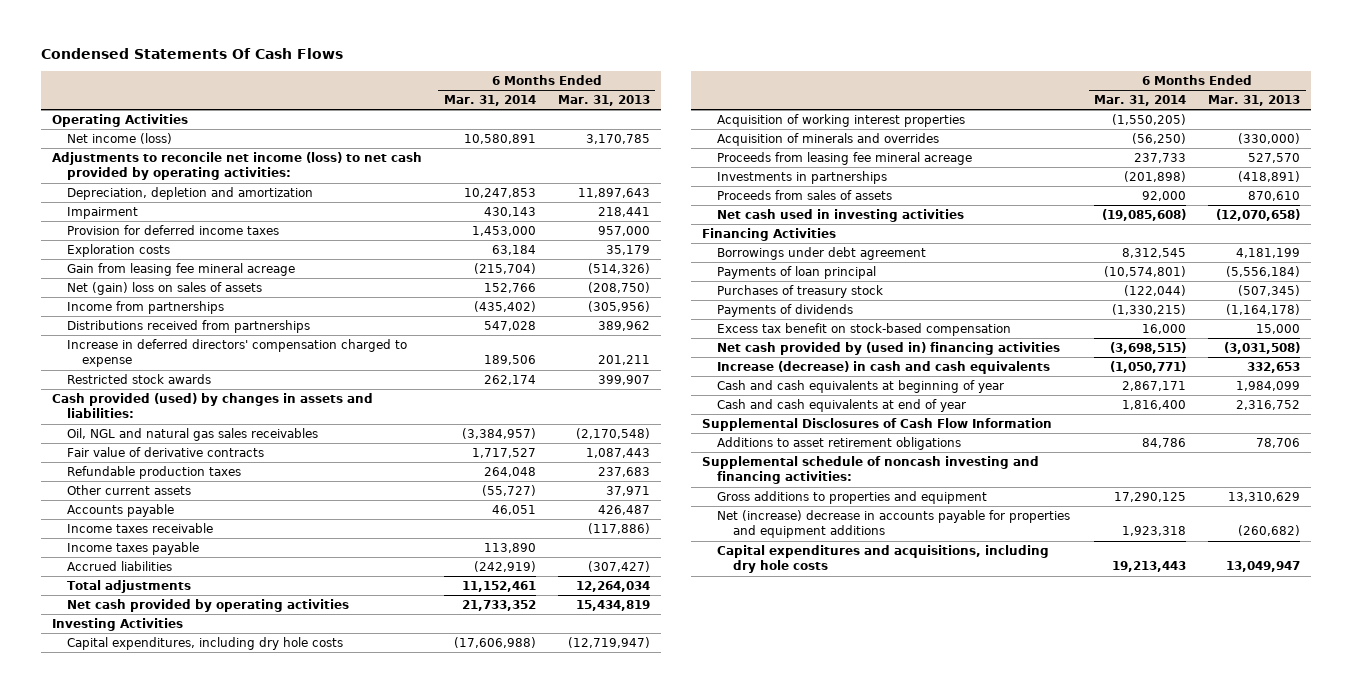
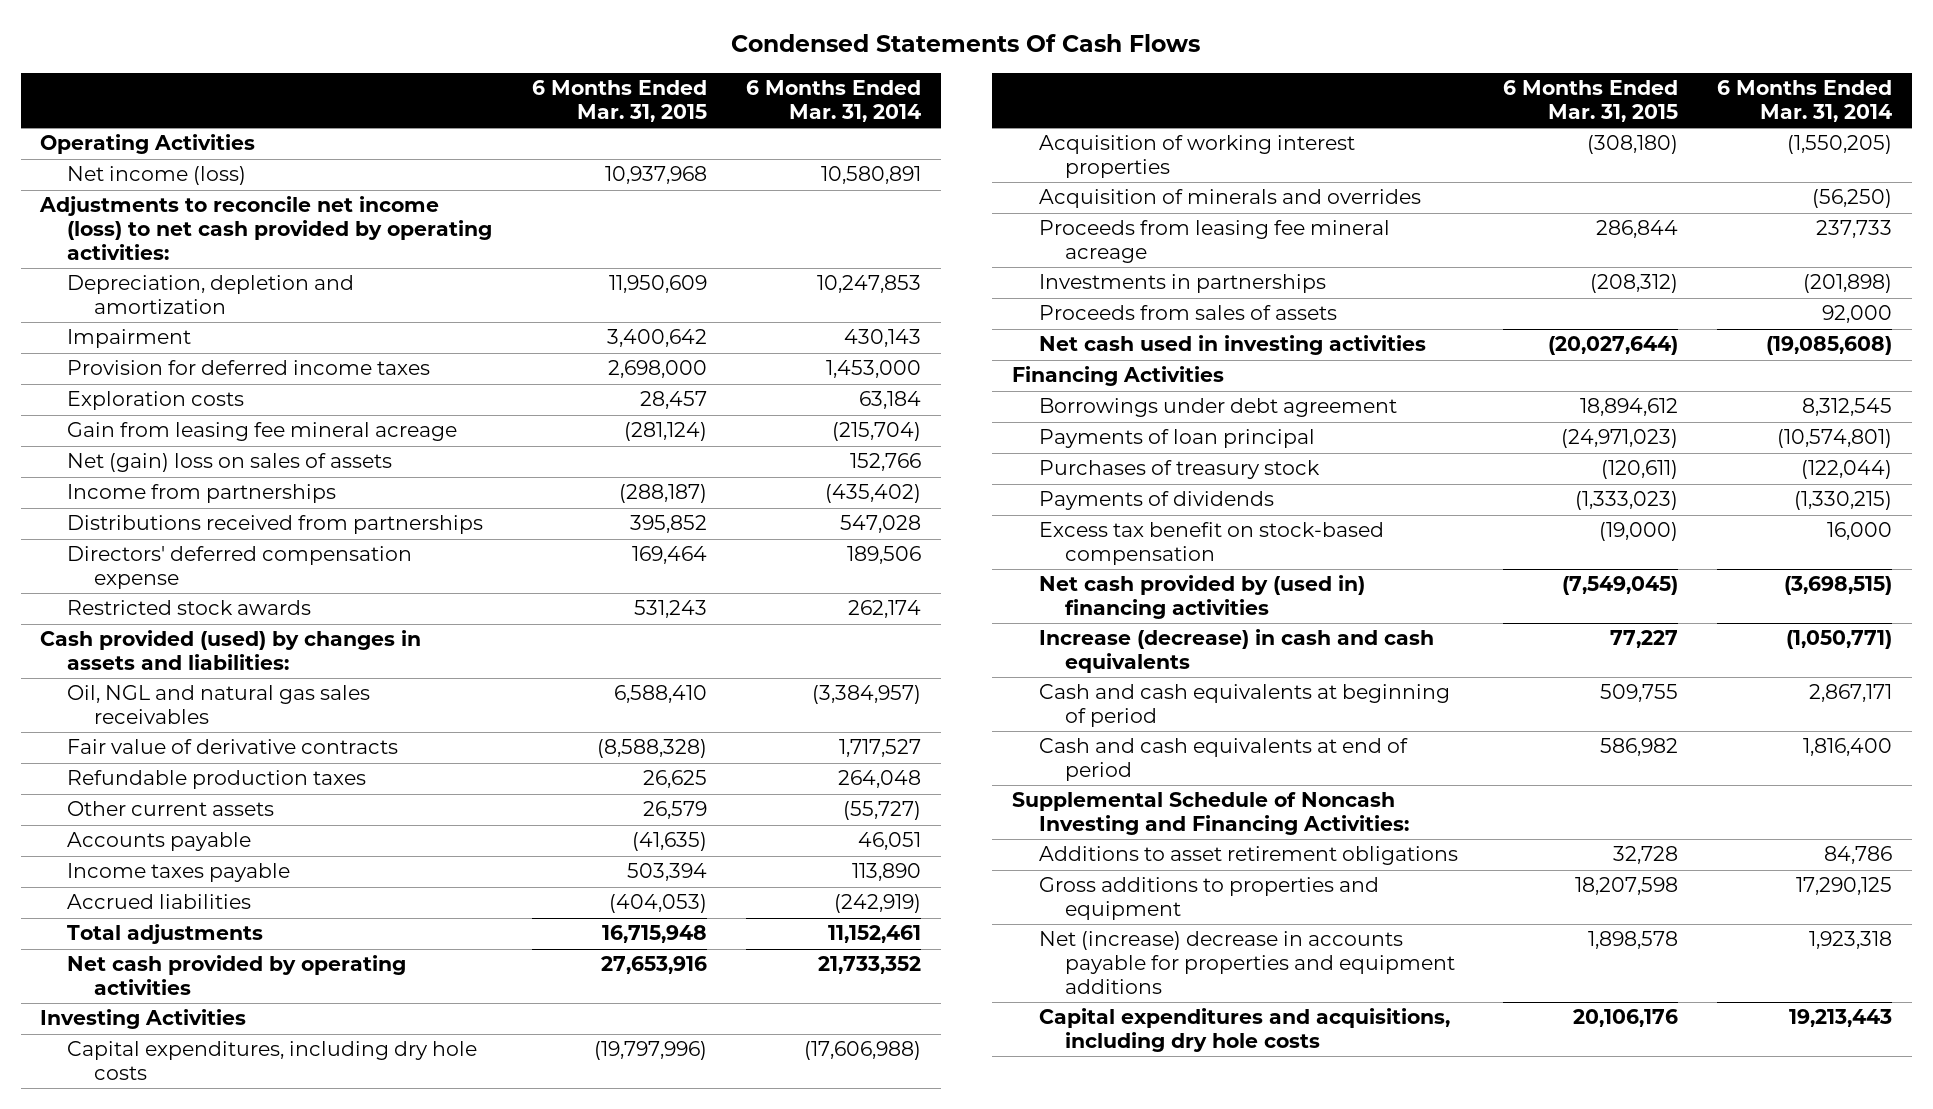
[557,95,650,107] Mar. 31, 2013 -> none
none -> [531,80,707,123] 6 Months Ended Mar. 31, 2015
[66,338,407,368] Increase in deferred directors' compensation charged to expense -> [67,546,413,590] Directors' deferred compensation expense
[66,522,213,533] Income taxes receivable -> none
[702,417,1053,431] Supplemental Disclosures of Cash Flow Information -> none
[717,379,1005,393] Cash and cash equivalents at beginning of year -> [1038,684,1450,728] Cash and cash equivalents at beginning of period
[717,398,967,412] Cash and cash equivalents at end of year -> [1038,738,1408,782] Cash and cash equivalents at end of period
none -> [1011,792,1409,836] Supplemental Schedule of Noncash Investing and Financing Activities:
[702,455,1040,485] Supplemental schedule of noncash investing and financing activities: -> none

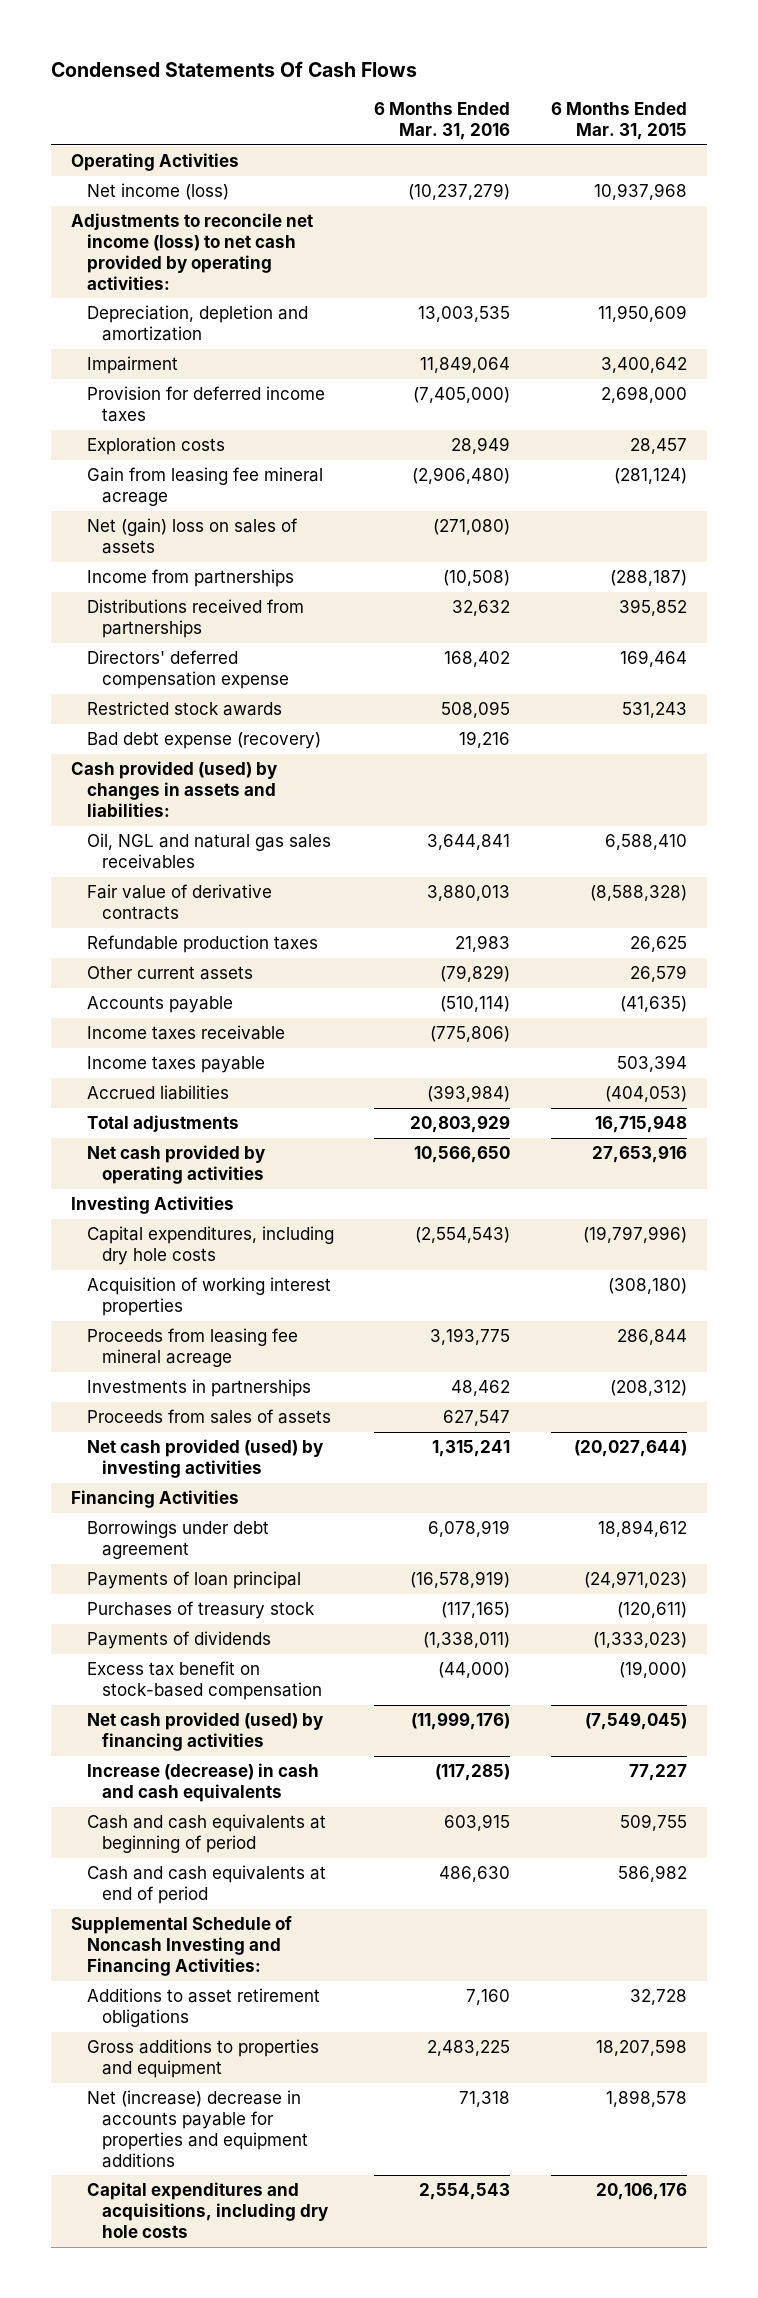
[745,80,921,123] 6 Months Ended Mar. 31, 2014 -> none
none -> [374,102,511,140] 6 Months Ended Mar. 31, 2016
none -> [86,732,321,750] Bad debt expense (recovery)
none -> [86,1025,285,1041] Income taxes receivable
[1038,189,1421,209] Acquisition of minerals and overrides -> none
[1038,335,1426,356] Net cash used in investing activities -> [86,1439,323,1478] Net cash provided (used) by investing activities
[1038,575,1365,620] Net cash provided by (used in) financing activities -> [86,1712,323,1751] Net cash provided (used) by financing activities

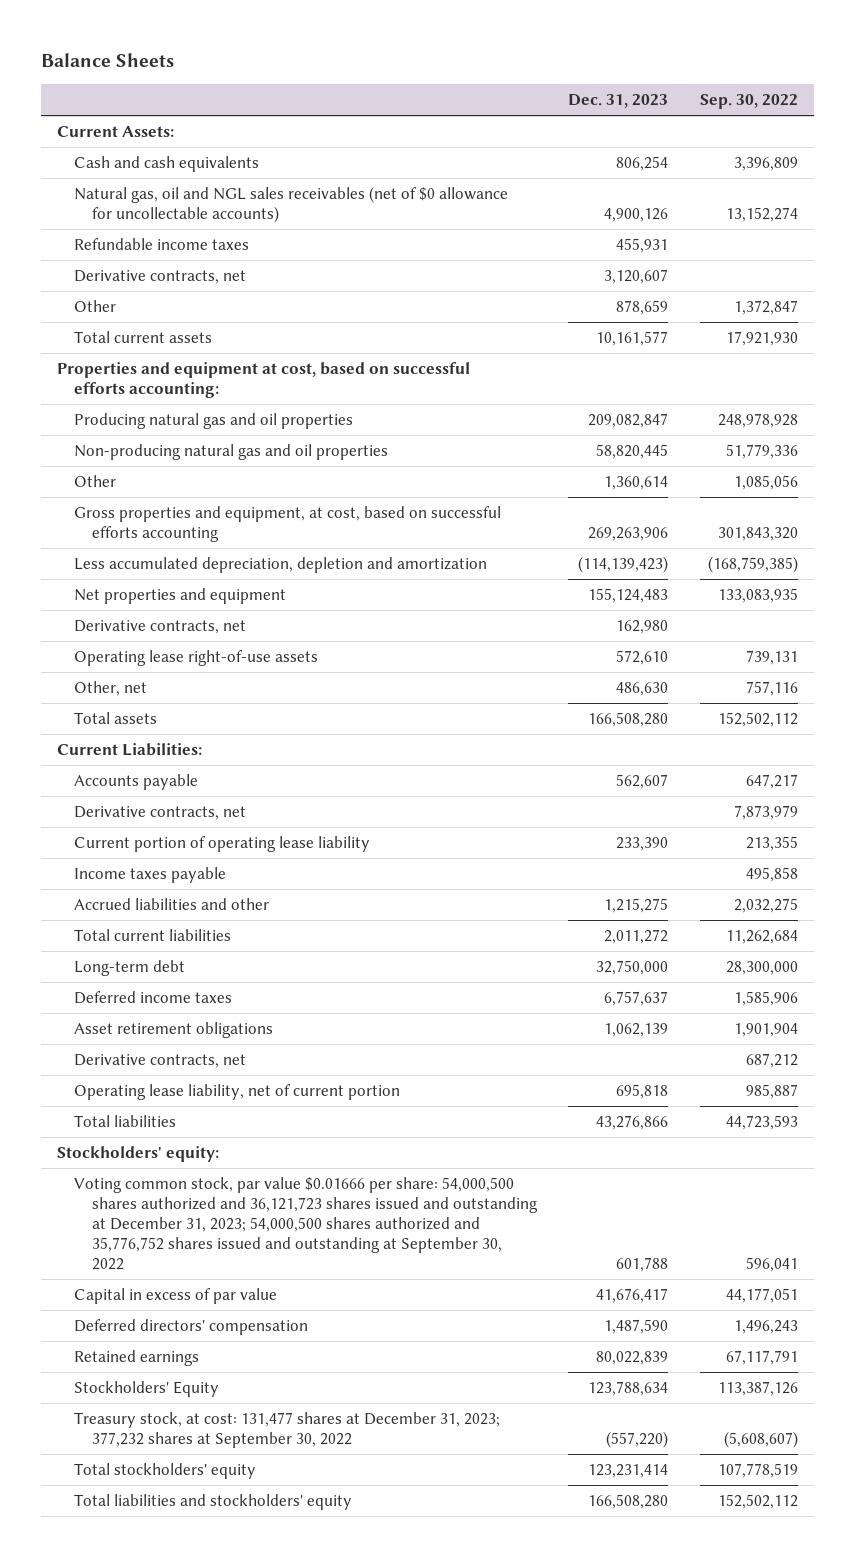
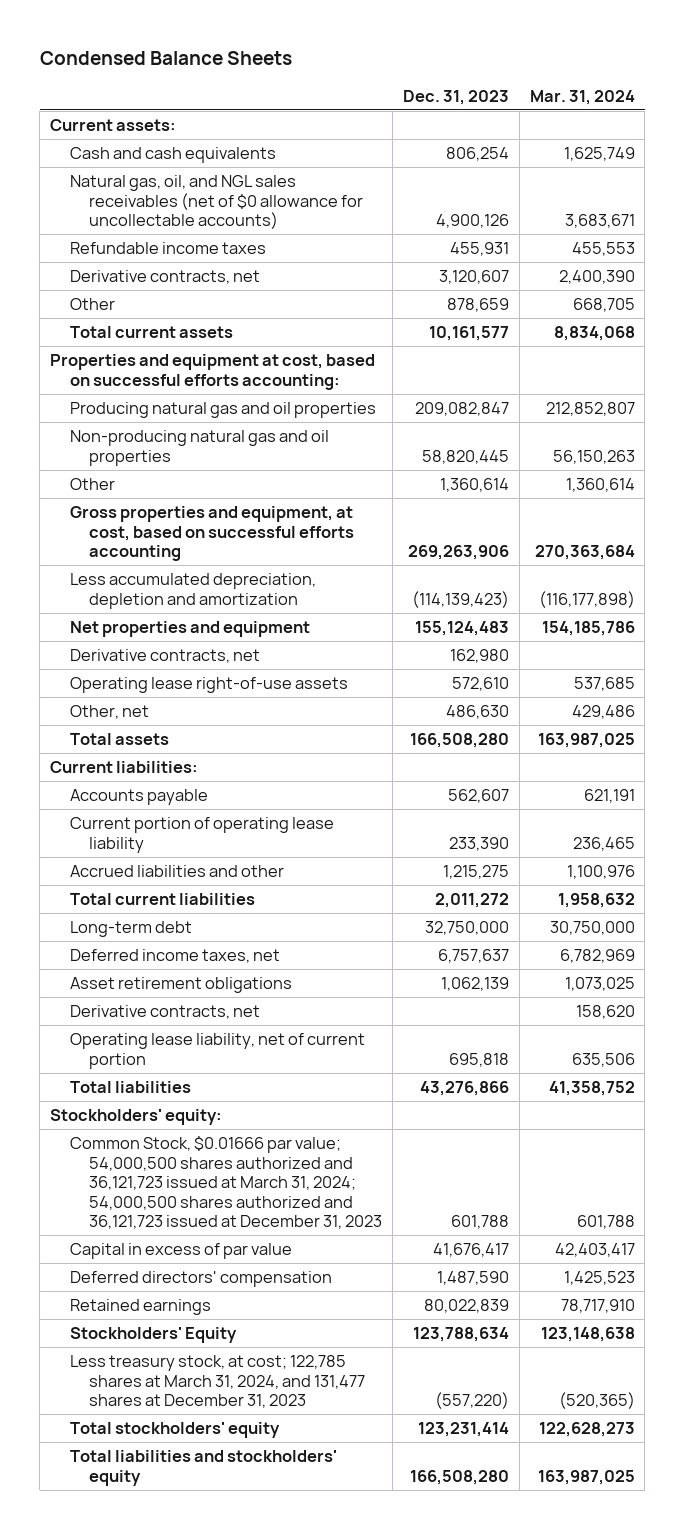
[41,53,175,68] Balance Sheets -> [39,51,292,66] Condensed Balance Sheets
[700,94,799,110] Sep. 30, 2022 -> none
none -> [529,89,635,105] Mar. 31, 2024
[57,126,175,138] Current Assets: -> [49,119,176,132] Current assets:
[74,186,509,224] Natural gas, oil and NGL sales receivables (net of $0 allowance for uncollectable accounts) -> [69,175,364,230] Natural gas, oil, and NGL sales receivables (net of $0 allowance for uncollectable accounts)
[57,743,203,757] Current Liabilities: -> [49,761,198,774] Current liabilities:
[74,806,247,821] Derivative contracts, net -> none
[74,867,227,884] Income taxes payable -> none
[74,991,233,1005] Deferred income taxes -> [69,949,280,964] Deferred income taxes, net
[74,1177,538,1271] Voting common stock, par value $0.01666 per share: 54,000,500 shares authorized and 36,121,723 shares issued and outstanding at December 31, 2023; 54,000,500 shares authorized and 35,776,752 shares issued and outstanding at September 30, 2022 -> [69,1136,383,1230] Common Stock, $0.01666 par value; 54,000,500 shares authorized and 36,121,723 issued at March 31, 2024; 54,000,500 shares authorized and 36,121,723 issued at December 31, 2023
[74,1412,501,1449] Treasury stock, at cost: 131,477 shares at December 31, 2023; 377,232 shares at September 30, 2022 -> [69,1355,366,1409] Less treasury stock, at cost; 122,785 shares at March 31, 2024, and 131,477 shares at December 31, 2023

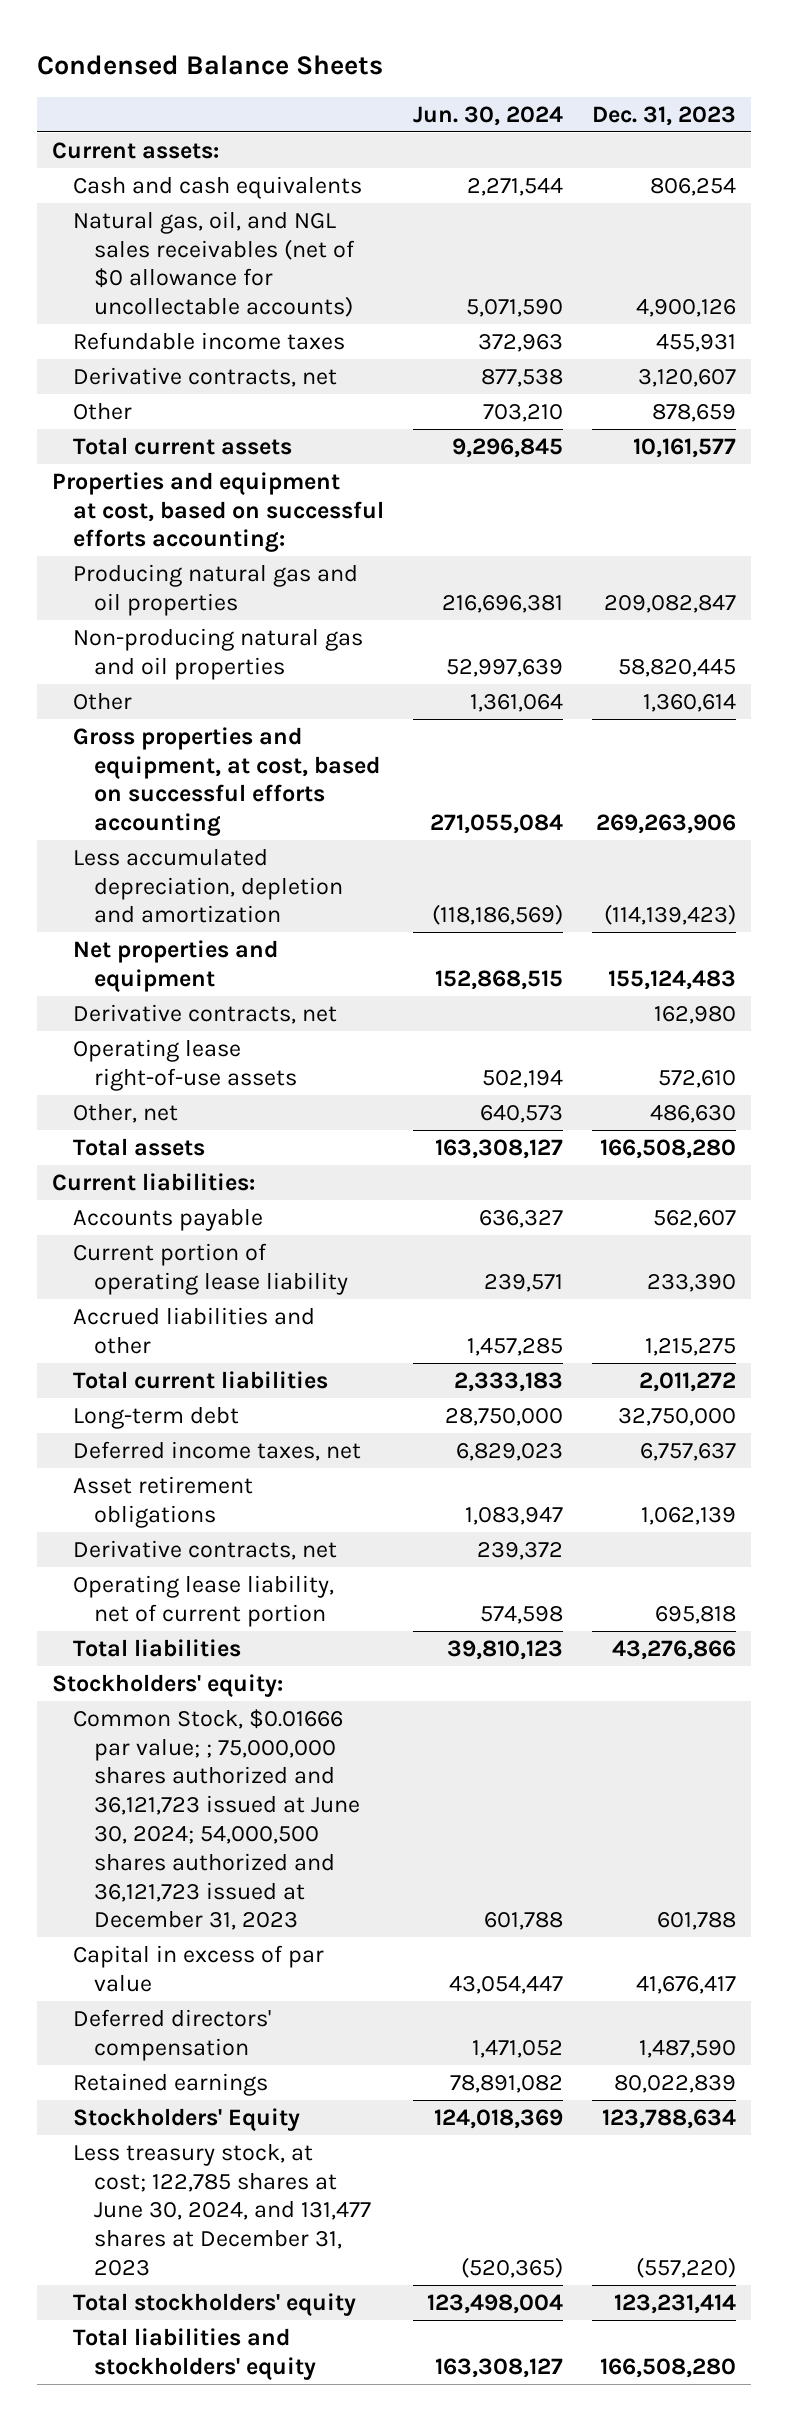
[529,89,635,105] Mar. 31, 2024 -> none
none -> [413,105,564,126] Jun. 30, 2024
[69,1136,383,1230] Common Stock, $0.01666 par value; 54,000,500 shares authorized and 36,121,723 issued at March 31, 2024; 54,000,500 shares authorized and 36,121,723 issued at December 31, 2023 -> [73,1708,361,1931] Common Stock, $0.01666 par value; ; 75,000,000 shares authorized and 36,121,723 issued at June 30, 2024; 54,000,500 shares authorized and 36,121,723 issued at December 31, 2023
[69,1355,366,1409] Less treasury stock, at cost; 122,785 shares at March 31, 2024, and 131,477 shares at December 31, 2023 -> [73,2142,372,2276] Less treasury stock, at cost; 122,785 shares at June 30, 2024, and 131,477 shares at December 31, 2023

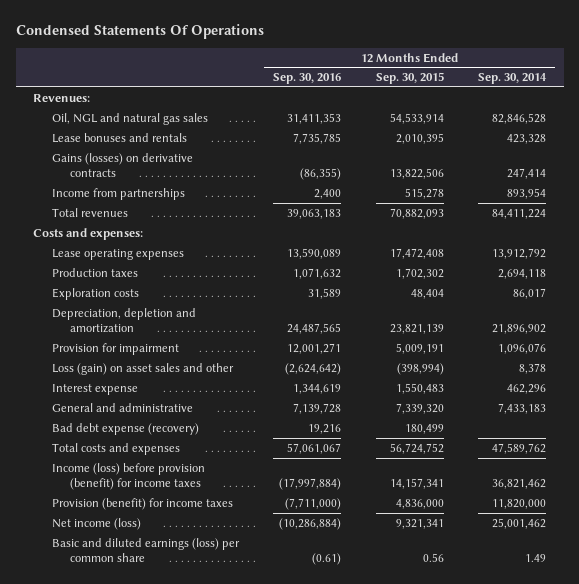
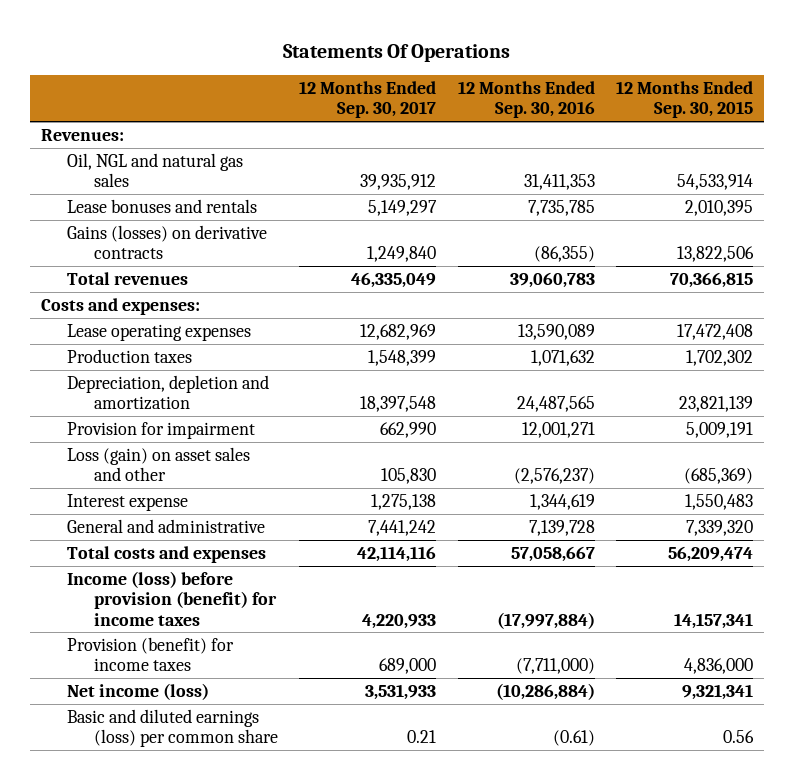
[15,24,264,40] Condensed Statements Of Operations -> [283,43,511,62] Statements Of Operations
[478,73,548,85] Sep. 30, 2014 -> none
none -> [299,81,437,119] 12 Months Ended Sep. 30, 2017
[51,187,185,200] Income from partnerships -> none
[287,208,342,219] 39,063,183 -> [509,271,595,288] 39,060,783
[389,207,444,219] 70,882,093 -> [670,271,754,288] 70,366,815
[51,287,139,300] Exploration costs -> none
[285,362,342,375] (2,624,642) -> [513,468,595,485] (2,576,237)
[396,362,444,375] (398,994) -> [684,468,754,485] (685,369)
[51,422,199,435] Bad debt expense (recovery) -> none
[287,442,342,454] 57,061,067 -> [510,545,595,562] 57,058,667
[389,442,444,454] 56,724,752 -> [668,545,754,562] 56,209,474

